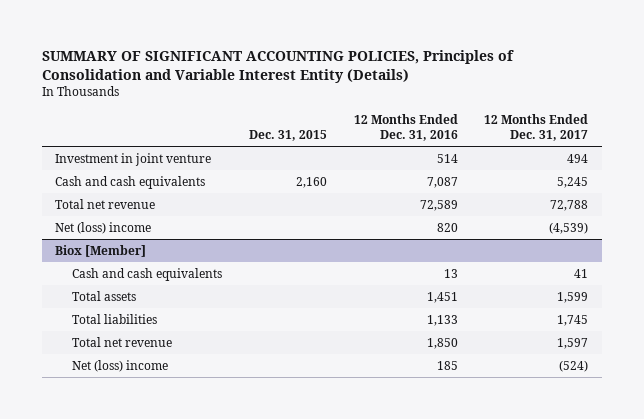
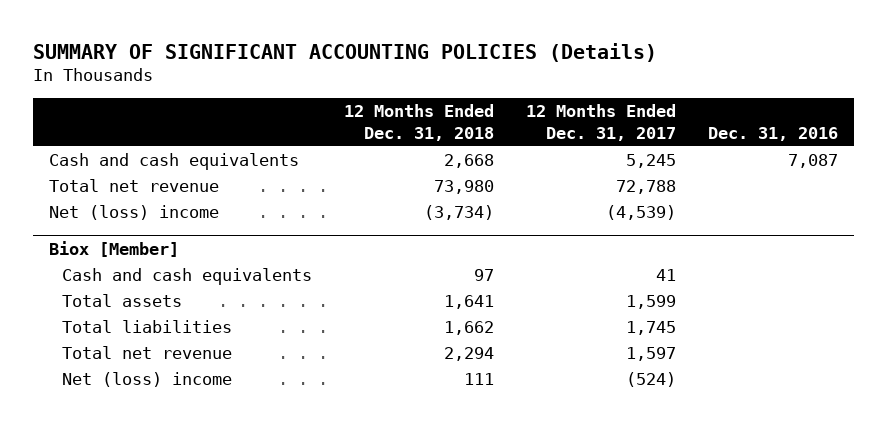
[42,49,515,83] SUMMARY OF SIGNIFICANT ACCOUNTING POLICIES, Principles of Consolidation and Variable Interest Entity (Details) -> [32,42,657,62] SUMMARY OF SIGNIFICANT ACCOUNTING POLICIES (Details)
[249,129,328,141] Dec. 31, 2015 -> none
[353,114,458,141] 12 Months Ended Dec. 31, 2016 -> none
none -> [344,104,495,141] 12 Months Ended Dec. 31, 2018
none -> [708,126,839,141] Dec. 31, 2016
[55,152,212,166] Investment in joint venture -> none

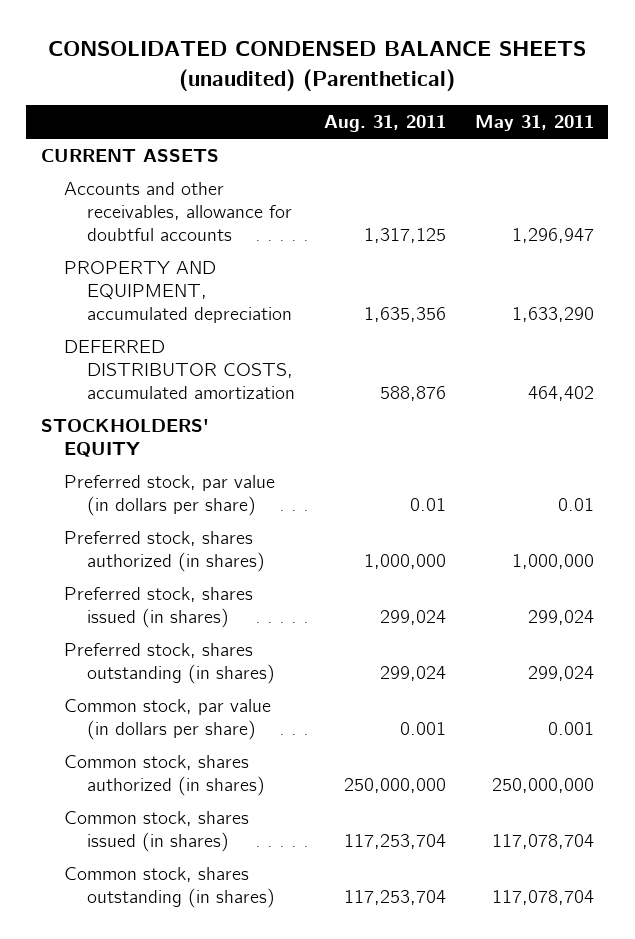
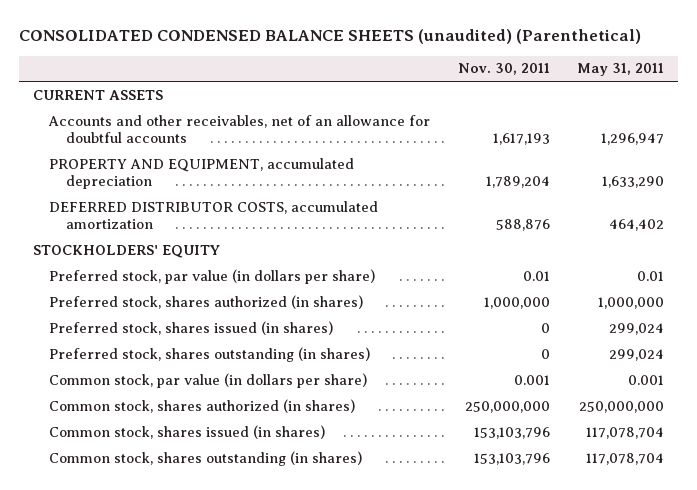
[323,114,446,132] Aug. 31, 2011 -> none
none -> [457,63,550,76] Nov. 30, 2011
[63,182,292,241] Accounts and other receivables, allowance for doubtful accounts -> [48,114,431,143] Accounts and other receivables, net of an allowance for doubtful accounts

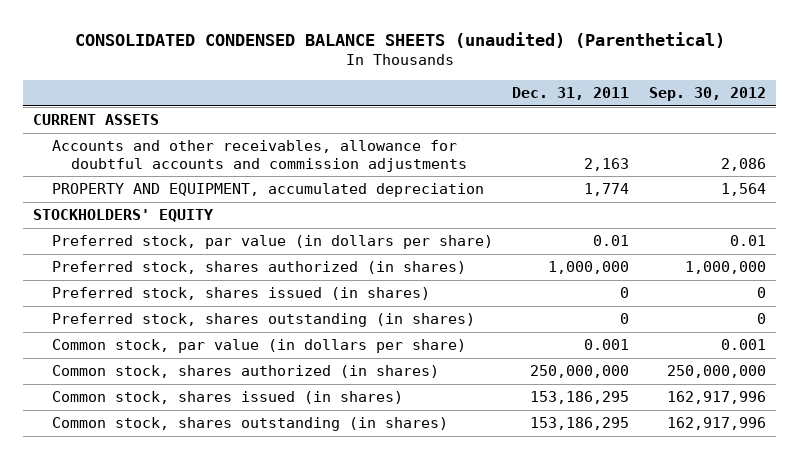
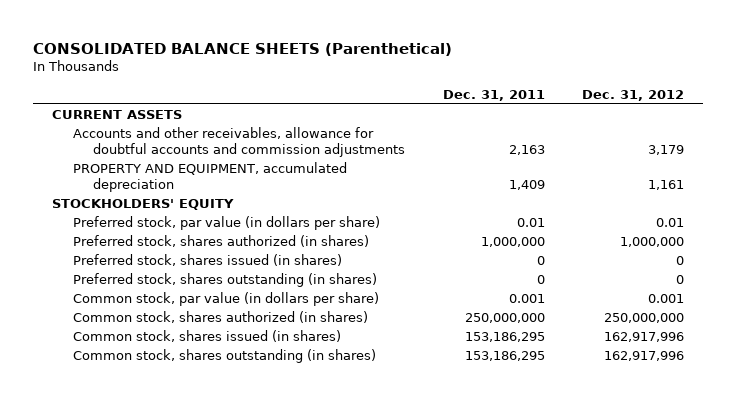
[74,31,725,48] CONSOLIDATED CONDENSED BALANCE SHEETS (unaudited) (Parenthetical) -> [33,42,453,56] CONSOLIDATED BALANCE SHEETS (Parenthetical)
[649,87,767,102] Sep. 30, 2012 -> none
none -> [582,89,685,101] Dec. 31, 2012
[584,183,630,197] 1,774 -> [508,180,545,191] 1,409

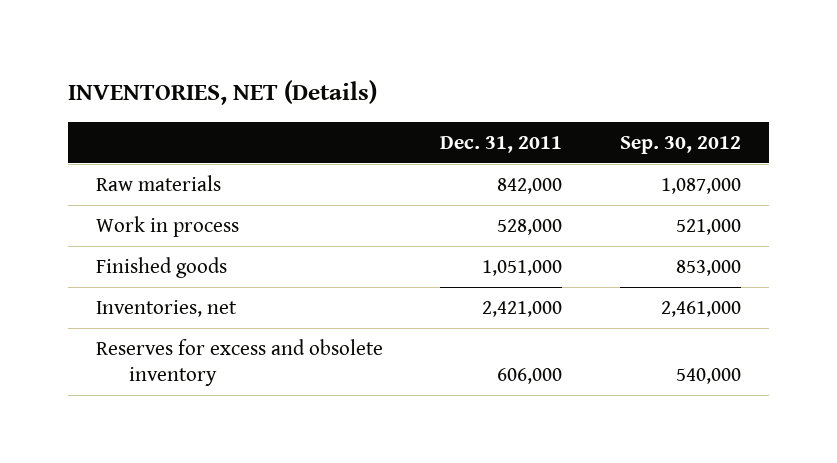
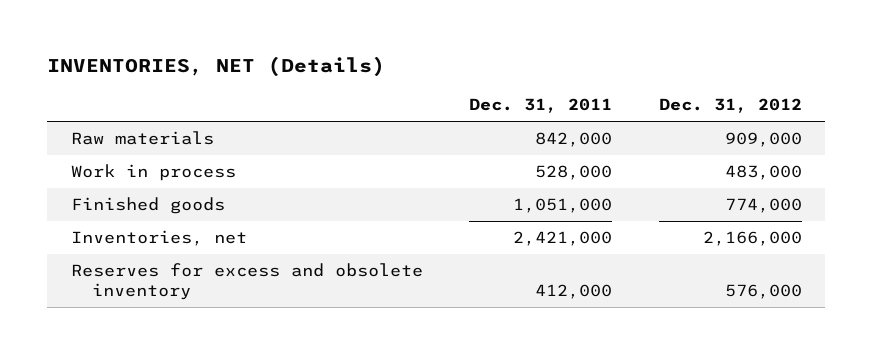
[619,135,741,154] Sep. 30, 2012 -> none
none -> [658,98,802,114] Dec. 31, 2012
[497,367,563,384] 606,000 -> [535,284,613,300] 412,000

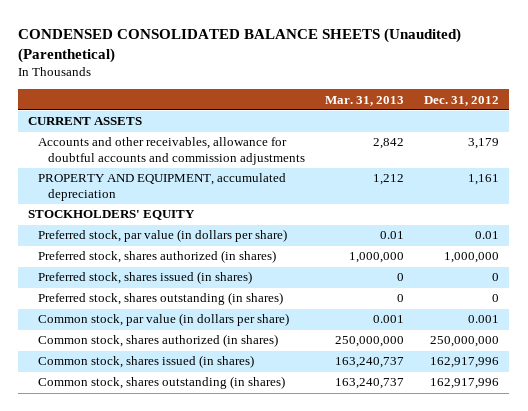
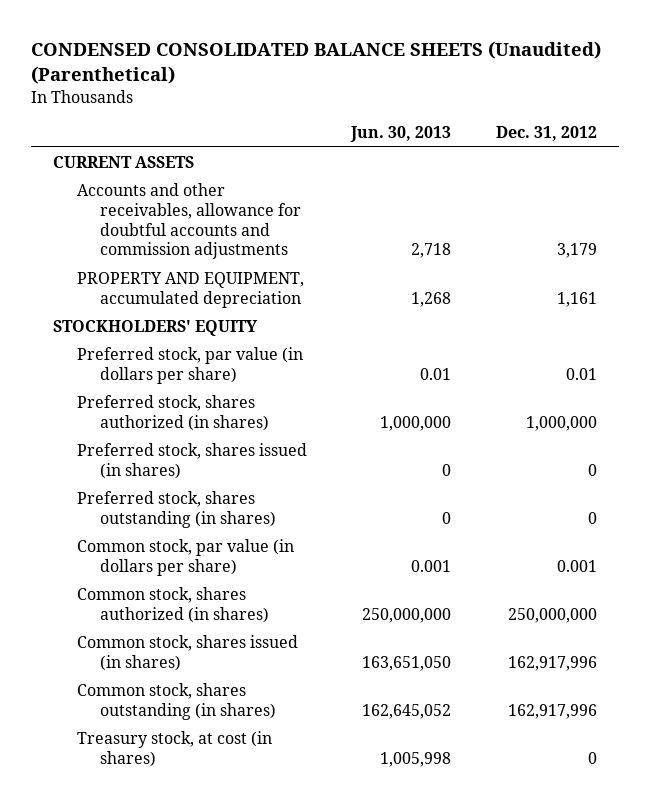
[325,95,405,106] Mar. 31, 2013 -> none
none -> [350,126,452,143] Jun. 30, 2013
none -> [76,730,272,767] Treasury stock, at cost (in shares)

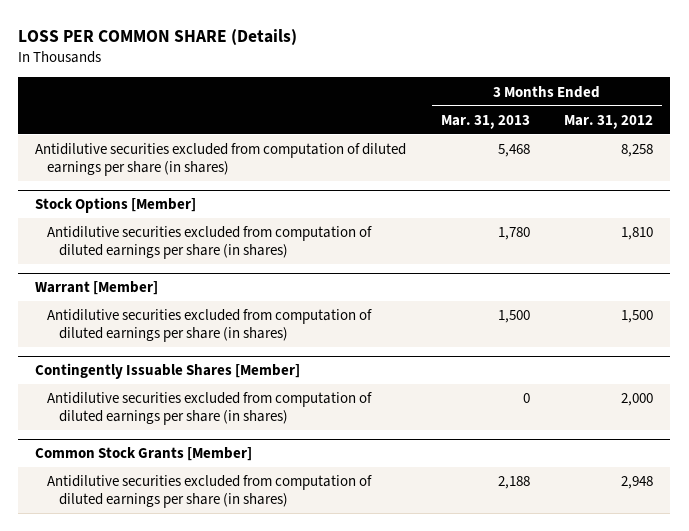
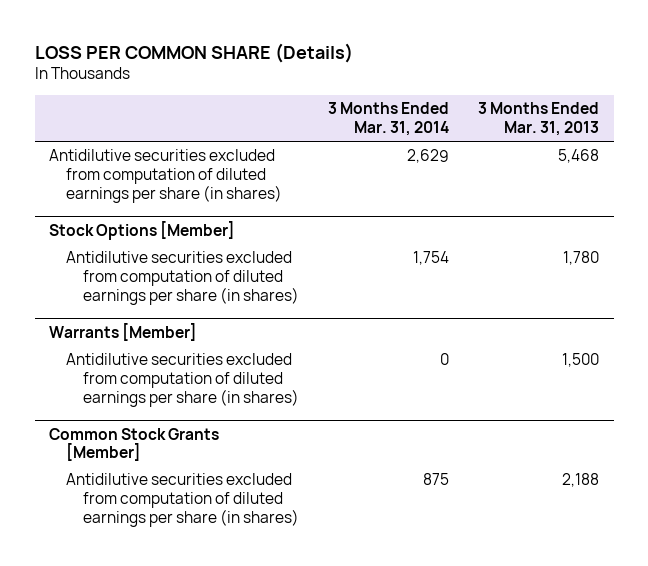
[564,114,654,129] Mar. 31, 2012 -> none
none -> [327,102,449,136] 3 Months Ended Mar. 31, 2014
[35,281,159,296] Warrant [Member] -> [49,322,198,341] Warrants [Member]
[35,363,301,380] Contingently Issuable Shares [Member] -> none
[47,392,373,426] Antidilutive securities excluded from computation of diluted earnings per share (in shares) -> none

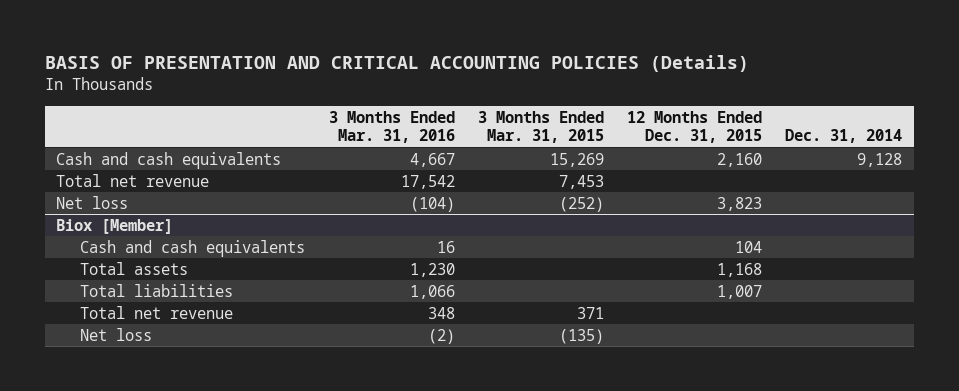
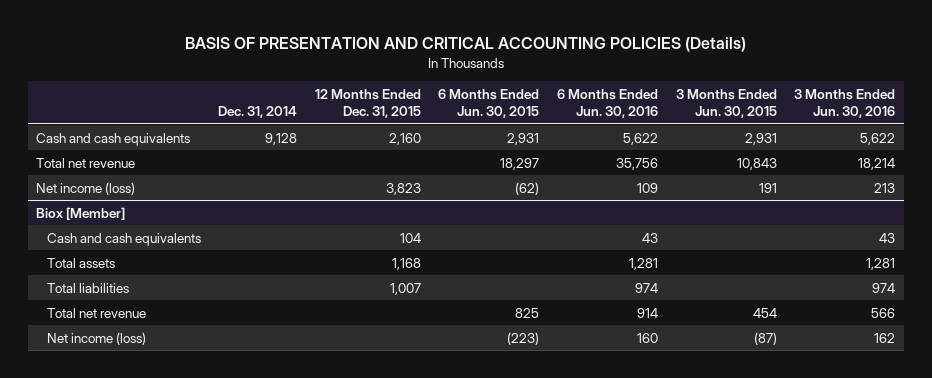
[328,110,455,143] 3 Months Ended Mar. 31, 2016 -> none
[477,110,604,143] 3 Months Ended Mar. 31, 2015 -> none
none -> [438,88,540,119] 6 Months Ended Jun. 30, 2015
none -> [556,88,658,119] 6 Months Ended Jun. 30, 2016
none -> [675,88,777,119] 3 Months Ended Jun. 30, 2015
none -> [794,88,896,119] 3 Months Ended Jun. 30, 2016
[56,195,129,209] Net loss -> [36,181,136,195] Net income (loss)
[80,327,153,341] Net loss -> [46,331,146,345] Net income (loss)

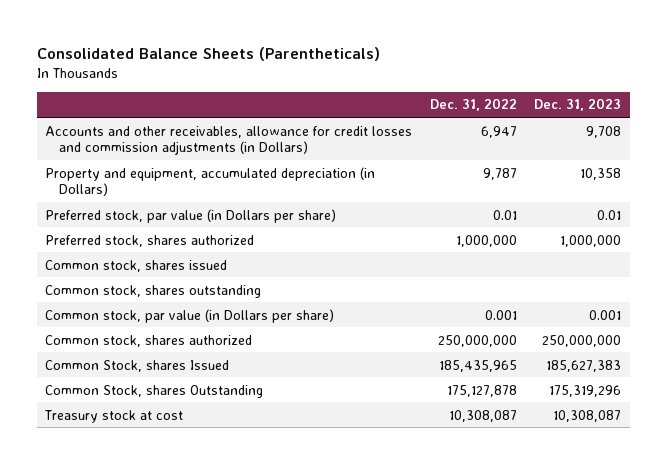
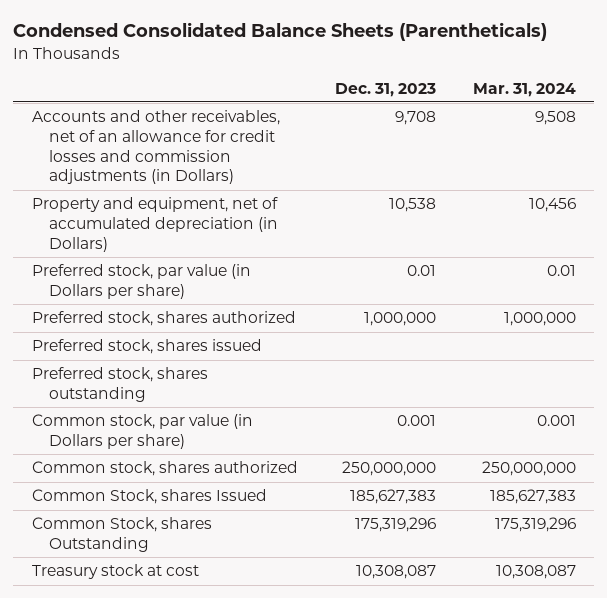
[36,46,380,61] Consolidated Balance Sheets (Parentheticals) -> [13,22,548,42] Condensed Consolidated Balance Sheets (Parentheticals)
[429,98,517,112] Dec. 31, 2022 -> none
none -> [472,82,576,97] Mar. 31, 2024
[45,125,413,155] Accounts and other receivables, allowance for credit losses and commission adjustments (in Dollars) -> [31,110,280,185] Accounts and other receivables, net of an allowance for credit losses and commission adjustments (in Dollars)
[45,166,376,196] Property and equipment, accumulated depreciation (in Dollars) -> [31,197,279,252] Property and equipment, net of accumulated depreciation (in Dollars)
[580,167,622,180] 10,358 -> [388,198,436,213] 10,538
[45,259,228,272] Common stock, shares issued -> [31,339,262,355] Preferred stock, shares issued
[45,284,262,298] Common stock, shares outstanding -> [31,367,208,402] Preferred stock, shares outstanding

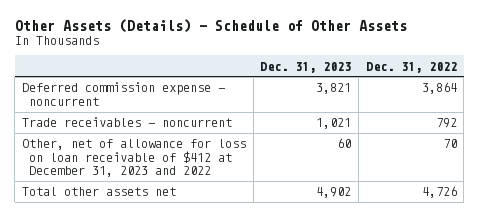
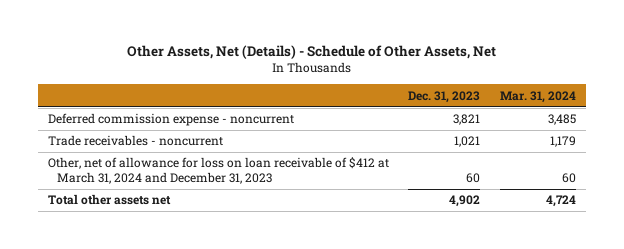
[14,18,407,33] Other Assets (Details) - Schedule of Other Assets -> [126,45,496,60] Other Assets, Net (Details) - Schedule of Other Assets, Net
[365,61,457,73] Dec. 31, 2022 -> none
none -> [500,90,577,103] Mar. 31, 2024
[21,139,246,178] Other, net of allowance for loss on loan receivable of $412 at December 31, 2023 and 2022 -> [47,157,389,184] Other, net of allowance for loss on loan receivable of $412 at March 31, 2024 and December 31, 2023

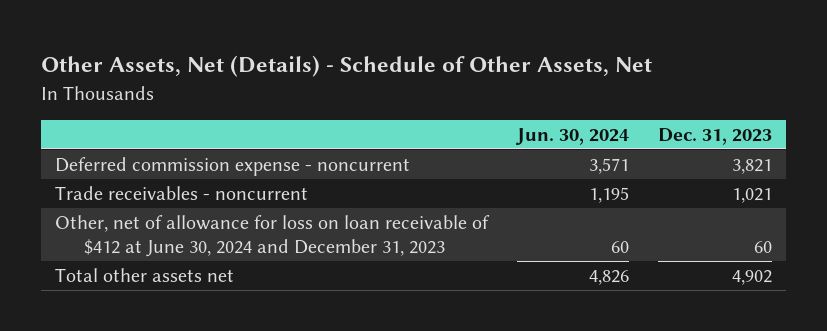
[500,90,577,103] Mar. 31, 2024 -> none
none -> [515,127,630,145] Jun. 30, 2024
[47,157,389,184] Other, net of allowance for loss on loan receivable of $412 at March 31, 2024 and December 31, 2023 -> [55,215,491,258] Other, net of allowance for loss on loan receivable of $412 at June 30, 2024 and December 31, 2023

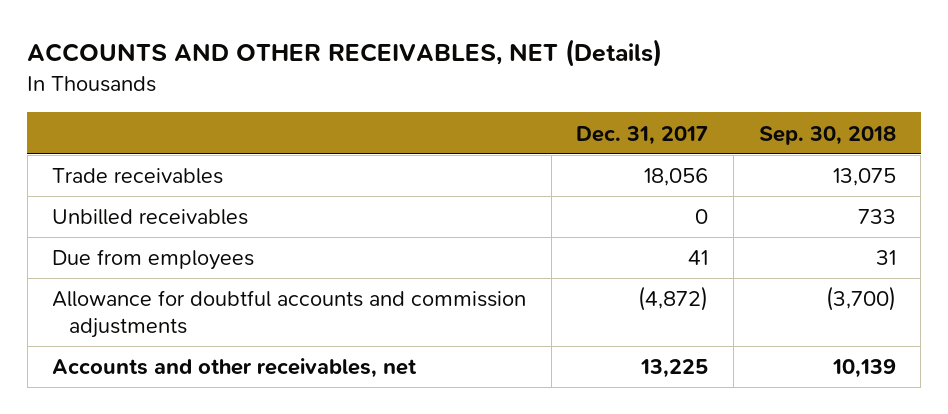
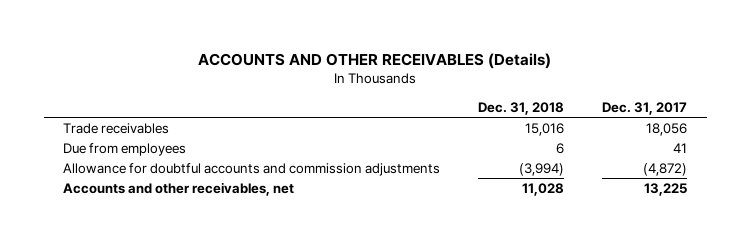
[27,39,663,68] ACCOUNTS AND OTHER RECEIVABLES, NET (Details) -> [198,52,552,69] ACCOUNTS AND OTHER RECEIVABLES (Details)
[758,125,896,145] Sep. 30, 2018 -> none
none -> [478,101,565,115] Dec. 31, 2018
[52,209,249,226] Unbilled receivables -> none

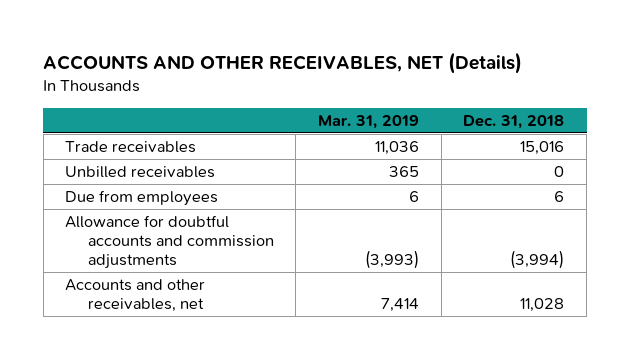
[198,52,552,69] ACCOUNTS AND OTHER RECEIVABLES (Details) -> [43,51,523,74] ACCOUNTS AND OTHER RECEIVABLES, NET (Details)
[602,101,688,115] Dec. 31, 2017 -> none
none -> [318,115,420,130] Mar. 31, 2019
none -> [65,166,216,179] Unbilled receivables

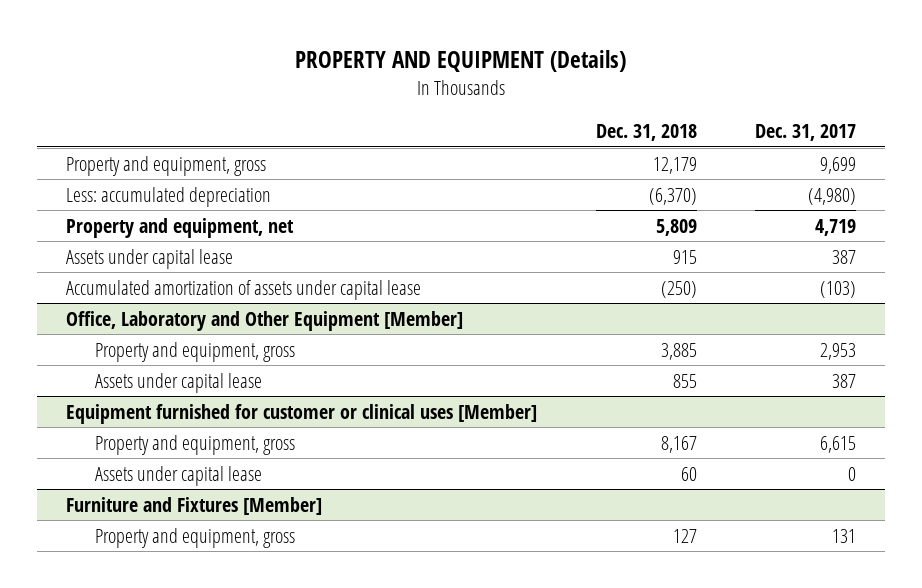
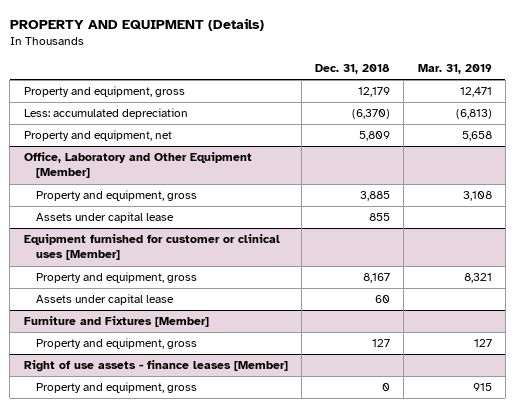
[754,123,856,141] Dec. 31, 2017 -> none
none -> [417,64,492,75] Mar. 31, 2019
[66,248,234,269] Assets under capital lease -> none
[66,279,422,300] Accumulated amortization of assets under capital lease -> none
none -> [23,360,288,373] Right of use assets - finance leases [Member]
none -> [36,382,198,394] Property and equipment, gross

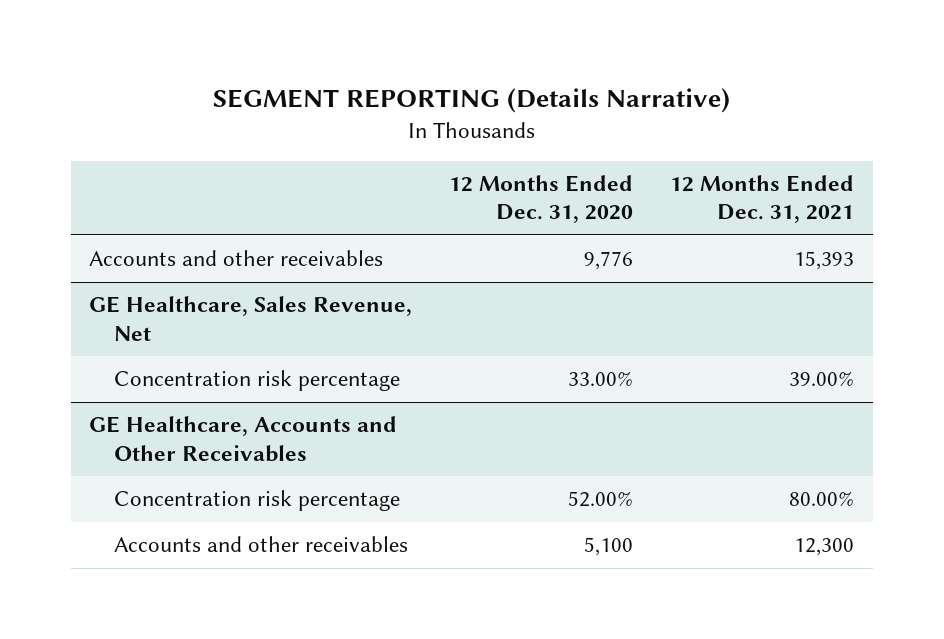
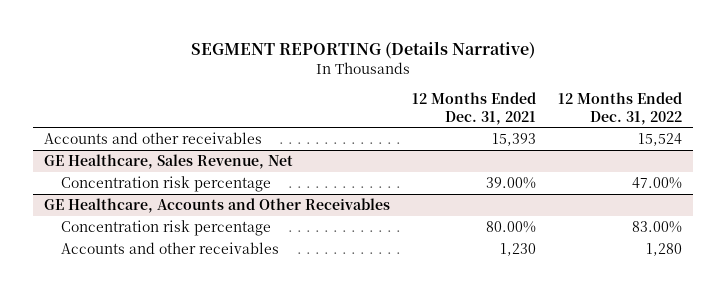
[449,174,634,224] 12 Months Ended Dec. 31, 2020 -> none
none -> [557,92,682,125] 12 Months Ended Dec. 31, 2022
[794,538,855,557] 12,300 -> [500,243,537,257] 1,230

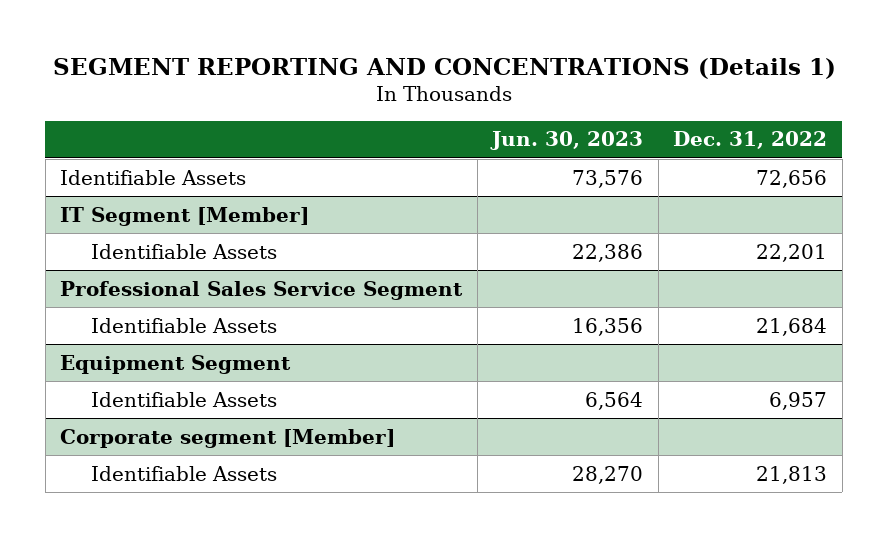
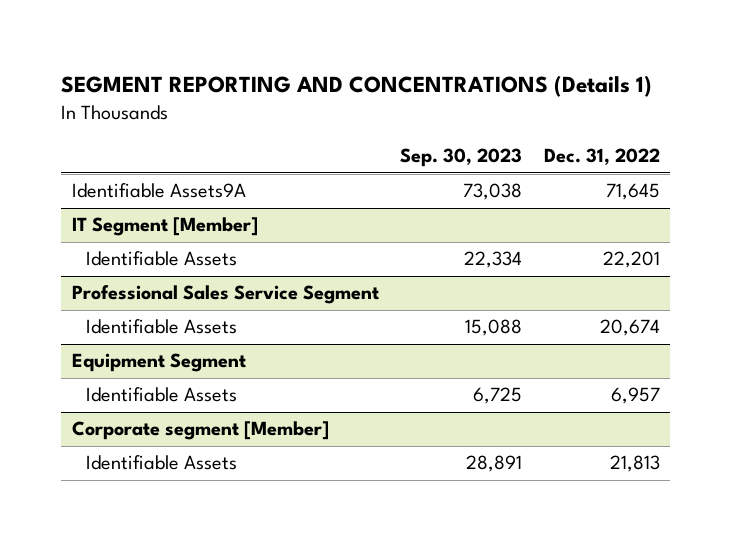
[490,131,644,151] Jun. 30, 2023 -> none
none -> [400,148,523,168] Sep. 30, 2023
[60,169,247,185] Identifiable Assets -> none
none -> [71,183,246,199] Identifiable Assets9A
[756,317,828,336] 21,684 -> [599,319,660,337] 20,674

